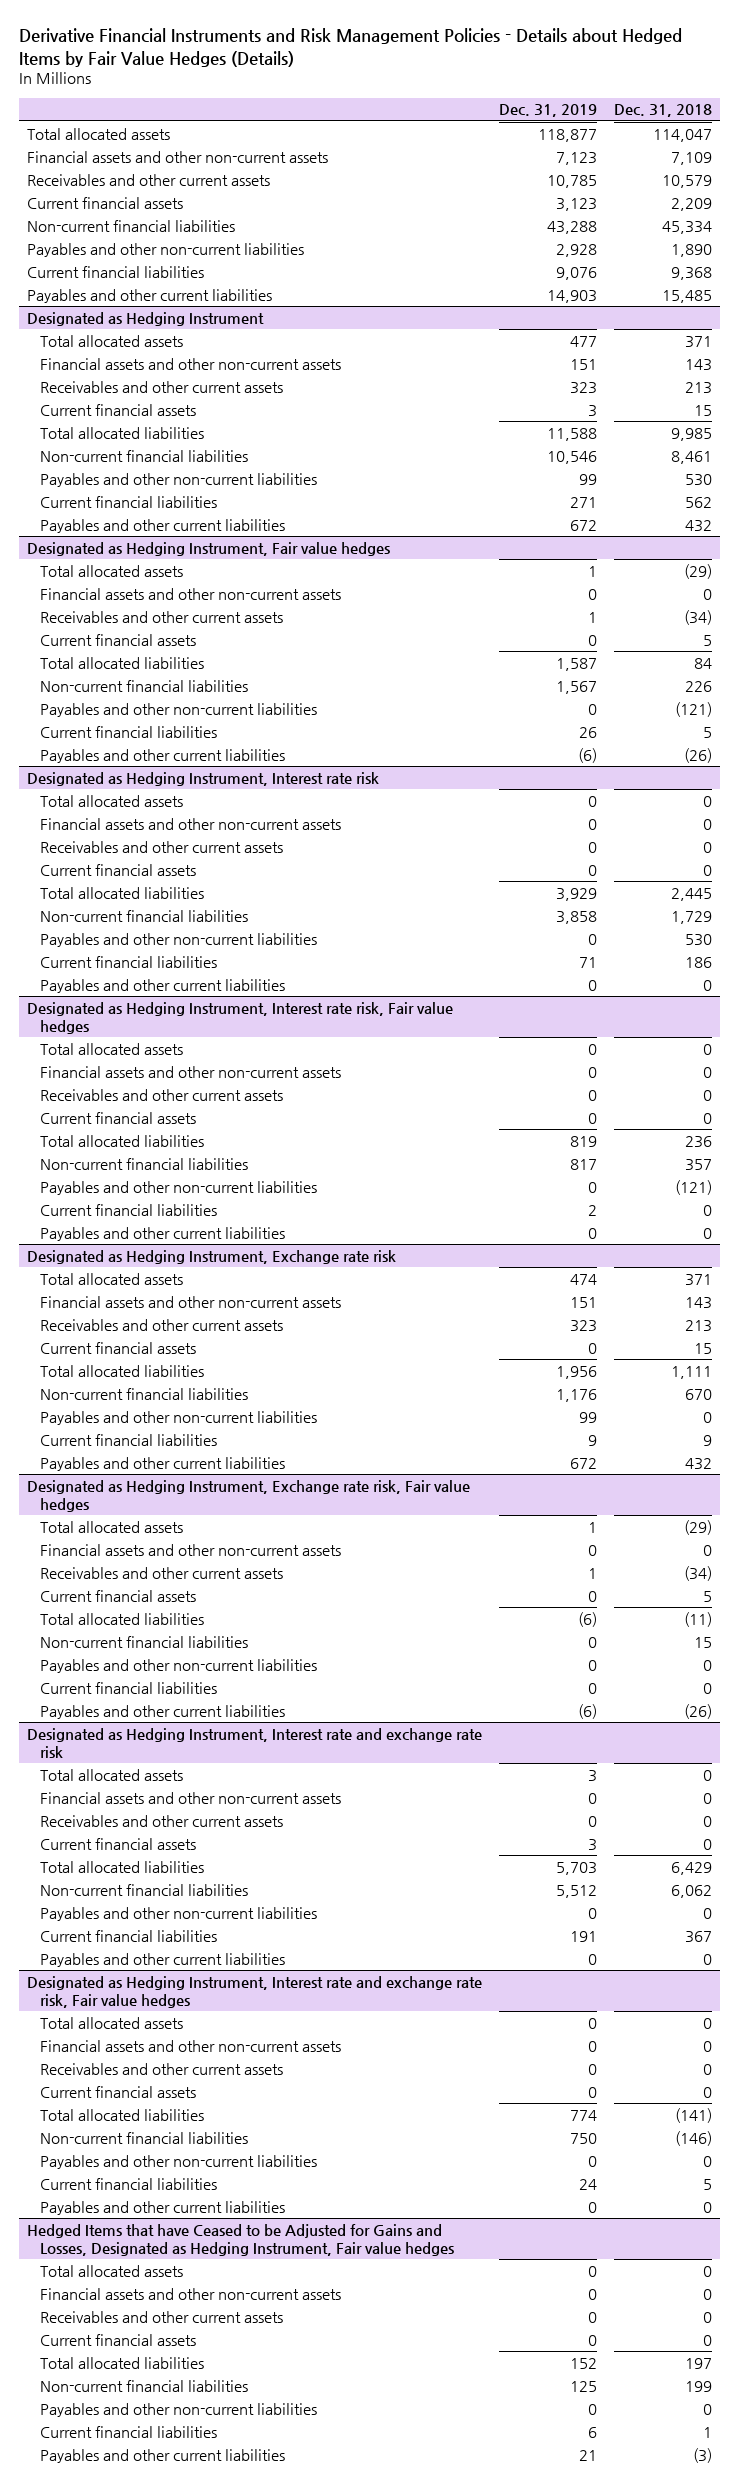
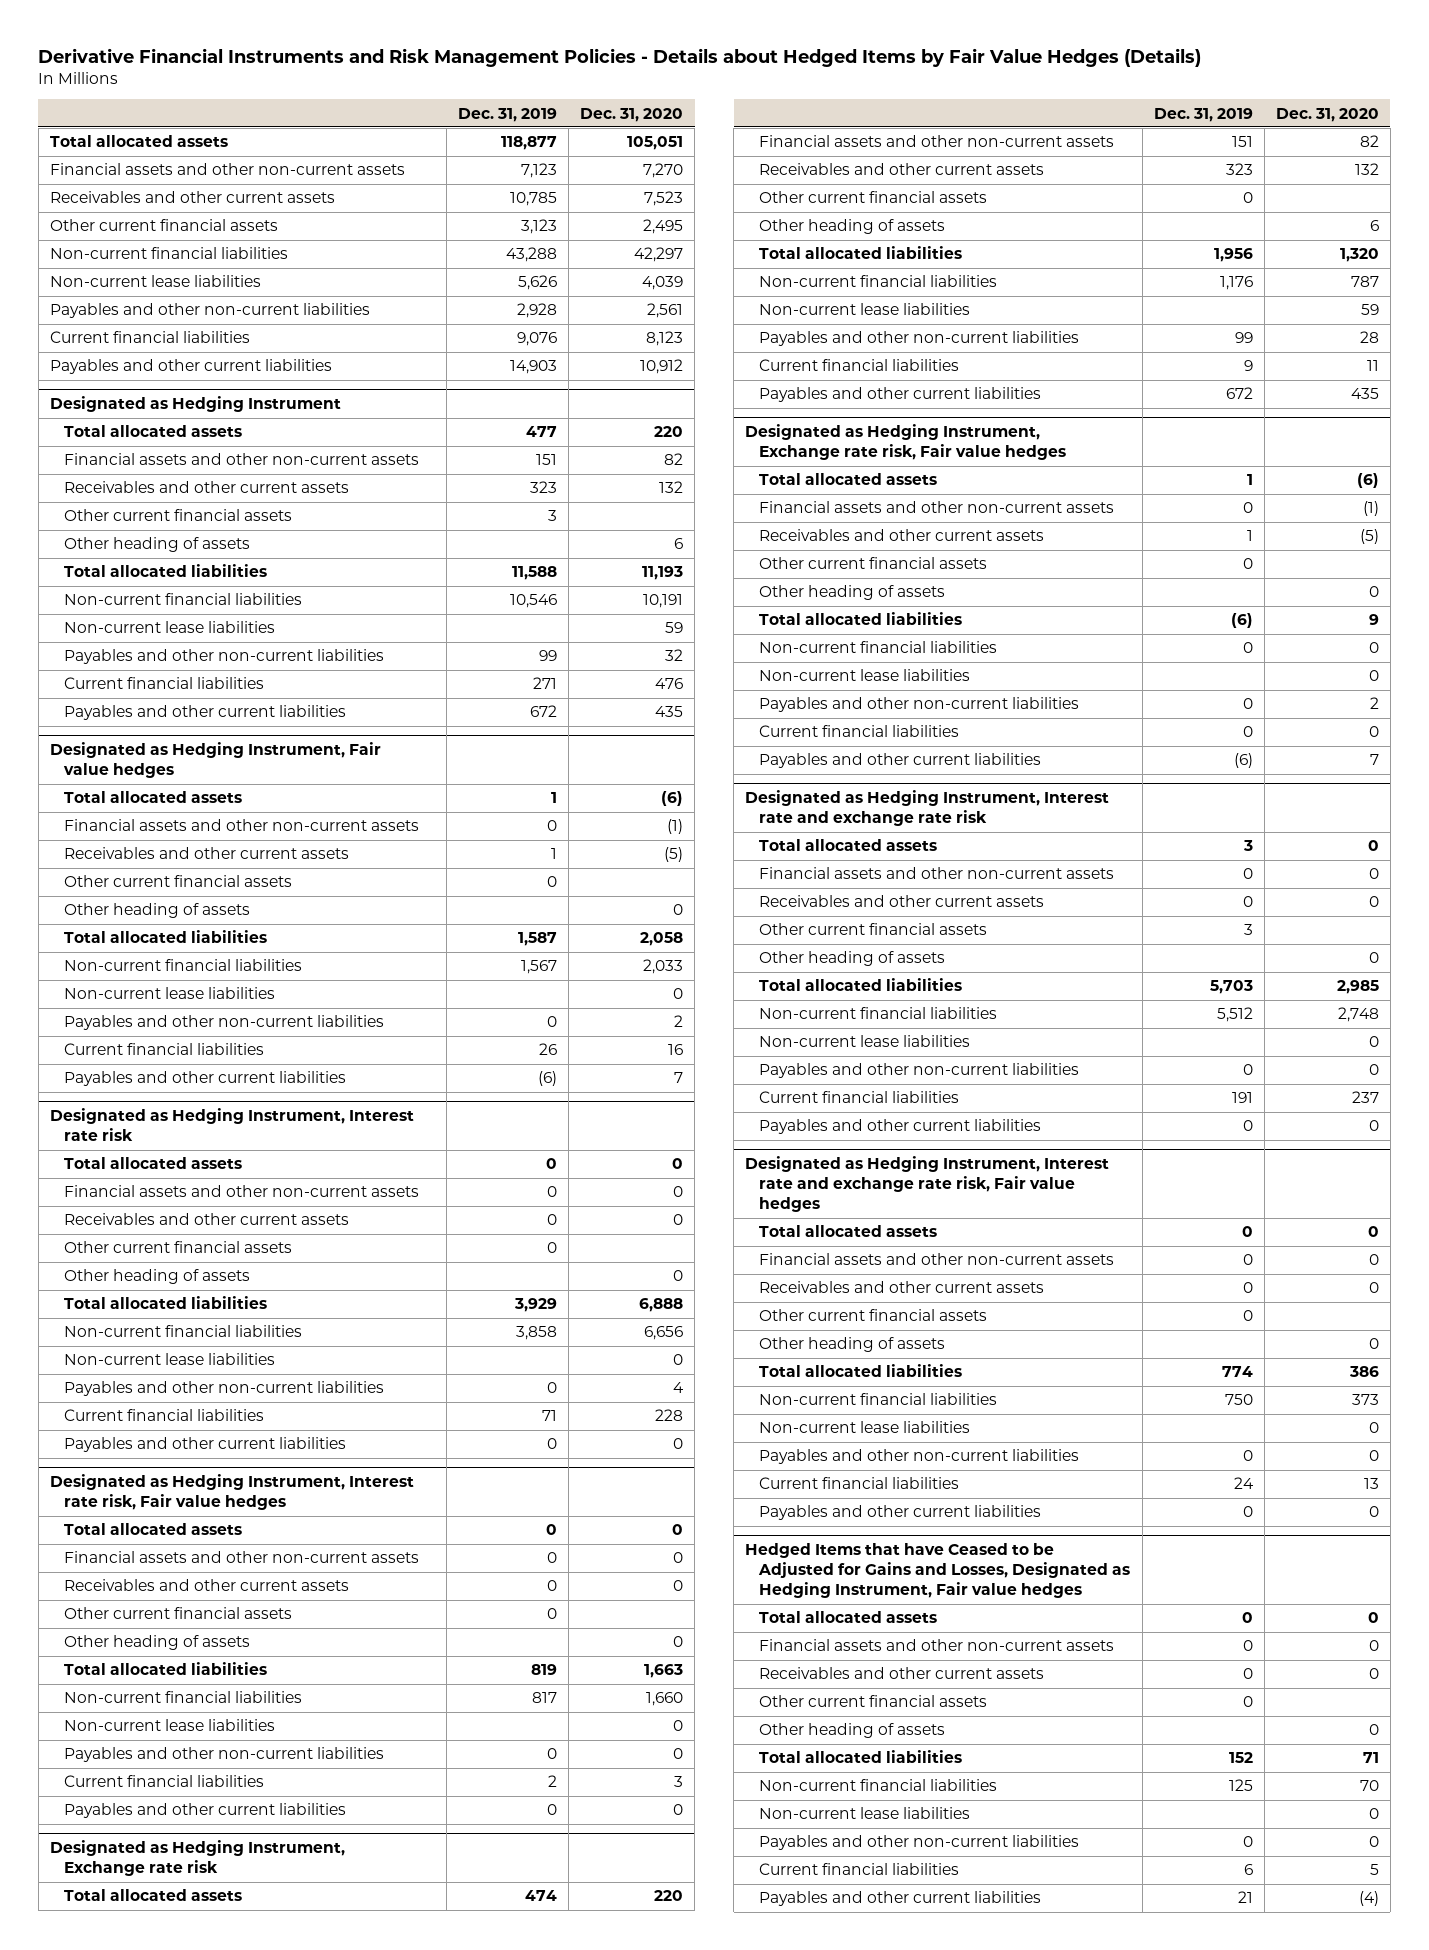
[613,104,712,118] Dec. 31, 2018 -> none
none -> [580,107,684,122] Dec. 31, 2020
[27,196,184,209] Current financial assets -> [49,219,278,232] Other current financial assets
none -> [49,275,261,288] Non-current lease liabilities
[40,403,197,416] Current financial assets -> [64,509,293,522] Other current financial assets
none -> [64,537,251,553] Other heading of assets
none -> [64,621,276,634] Non-current lease liabilities
[40,633,197,646] Current financial assets -> [64,875,293,888] Other current financial assets
none -> [64,903,251,919] Other heading of assets
none -> [64,987,276,1000] Non-current lease liabilities
[40,863,197,876] Current financial assets -> [64,1241,293,1254] Other current financial assets
none -> [64,1269,251,1285] Other heading of assets
none -> [64,1353,276,1366] Non-current lease liabilities
[40,1111,197,1124] Current financial assets -> [64,1607,293,1620] Other current financial assets
none -> [64,1635,251,1651] Other heading of assets
none -> [64,1719,276,1732] Non-current lease liabilities
[40,1341,197,1354] Current financial assets -> [759,191,988,204] Other current financial assets
none -> [759,219,946,235] Other heading of assets
none -> [759,303,971,316] Non-current lease liabilities
[40,1589,197,1602] Current financial assets -> [759,557,988,570] Other current financial assets
none -> [759,585,946,601] Other heading of assets
none -> [759,669,971,682] Non-current lease liabilities
[40,1837,197,1850] Current financial assets -> [759,923,988,936] Other current financial assets
none -> [759,951,946,967] Other heading of assets
none -> [759,1035,971,1048] Non-current lease liabilities
[40,2085,197,2098] Current financial assets -> [759,1309,988,1322] Other current financial assets
none -> [759,1337,946,1353] Other heading of assets
none -> [759,1421,971,1434] Non-current lease liabilities
[40,2333,197,2346] Current financial assets -> [759,1695,988,1708] Other current financial assets
none -> [759,1723,946,1739] Other heading of assets
none -> [759,1807,971,1820] Non-current lease liabilities

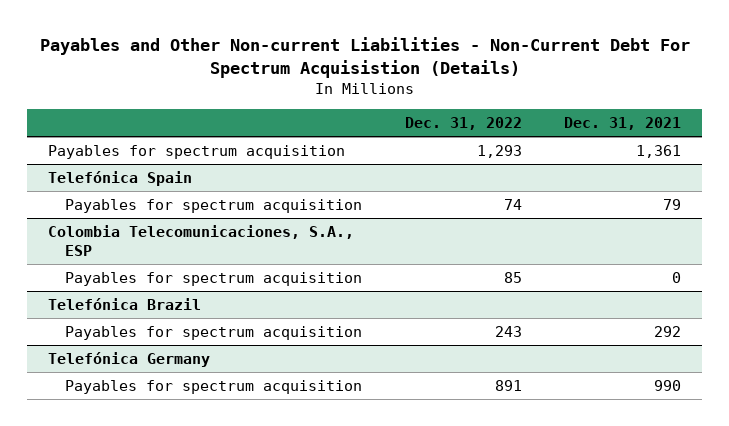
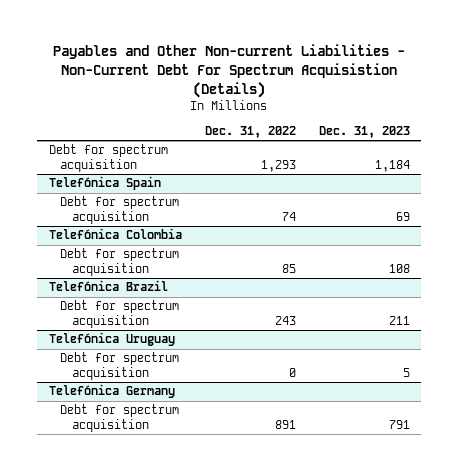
[563,117,681,131] Dec. 31, 2021 -> none
none -> [318,126,410,139] Dec. 31, 2023
[48,145,346,160] Payables for spectrum acquisition -> [48,144,168,172] Debt for spectrum acquisition
[65,199,363,214] Payables for spectrum acquisition -> [60,196,180,224] Debt for spectrum acquisition
[48,225,355,256] Colombia Telecomunicaciones, S.A., ESP -> [48,228,182,240] Telefónica Colombia
[65,272,363,287] Payables for spectrum acquisition -> [60,248,180,276] Debt for spectrum acquisition
[65,326,363,341] Payables for spectrum acquisition -> [60,300,180,328] Debt for spectrum acquisition
none -> [48,332,175,347] Telefónica Uruguay
none -> [60,352,180,380] Debt for spectrum acquisition
[65,380,363,395] Payables for spectrum acquisition -> [60,404,180,432] Debt for spectrum acquisition

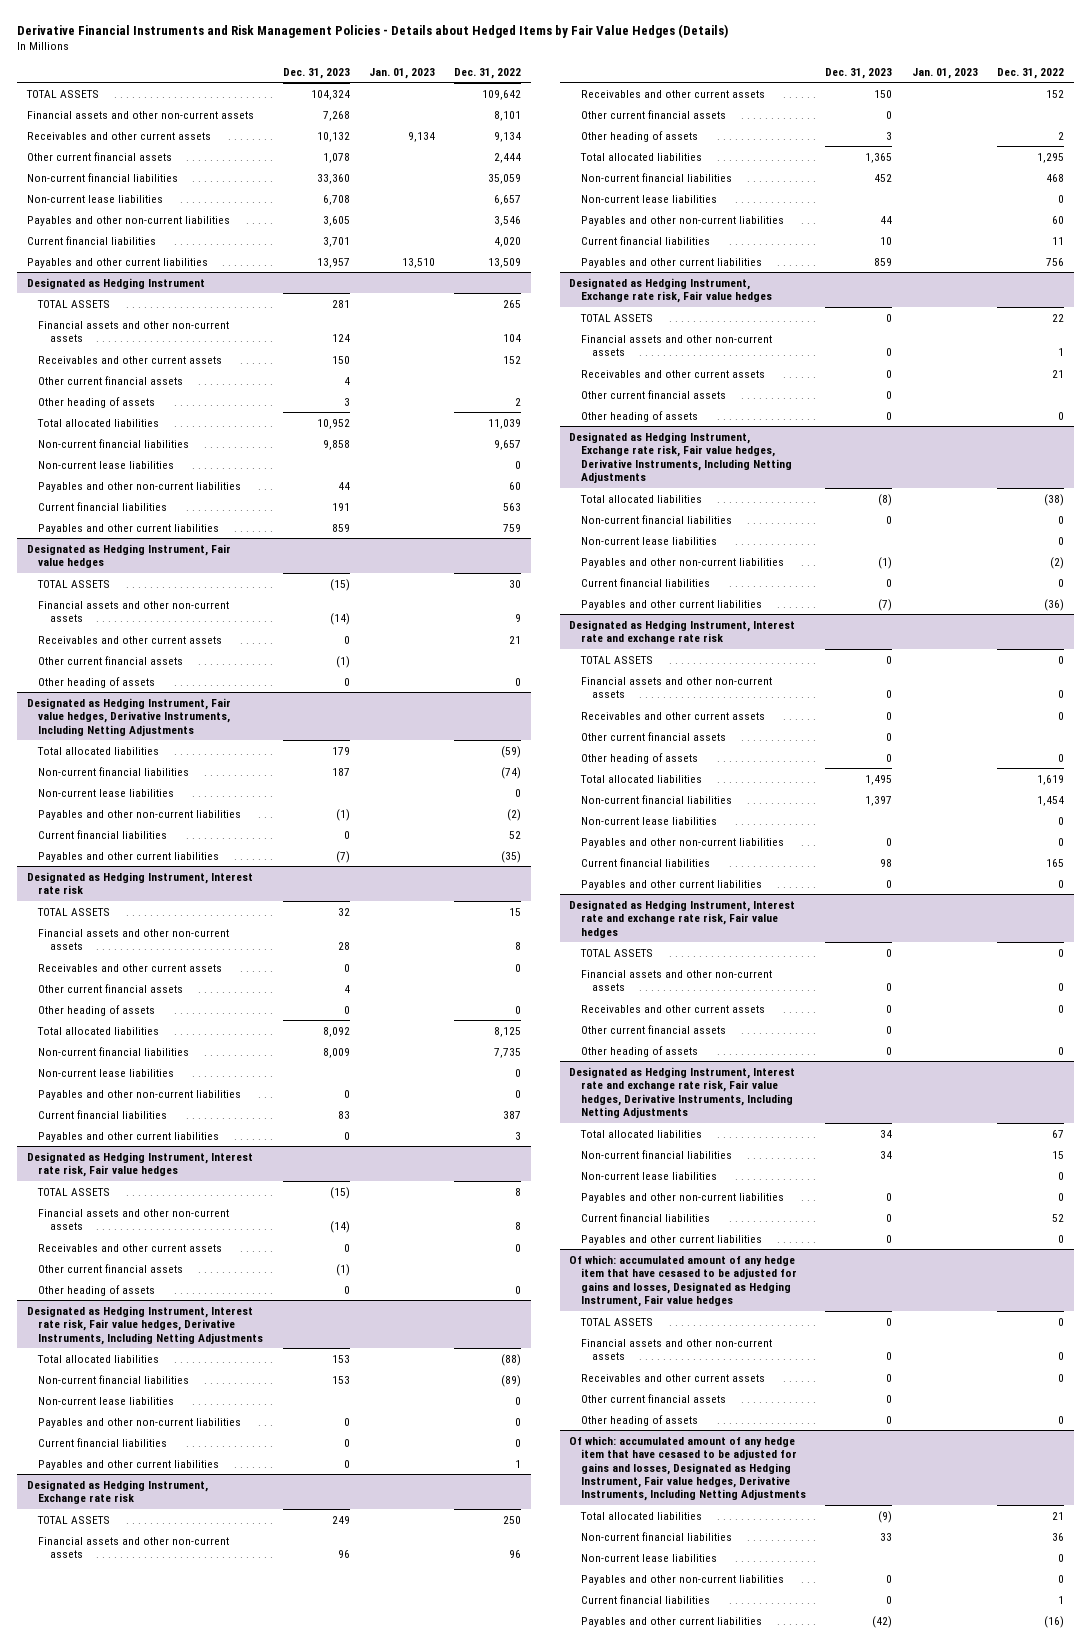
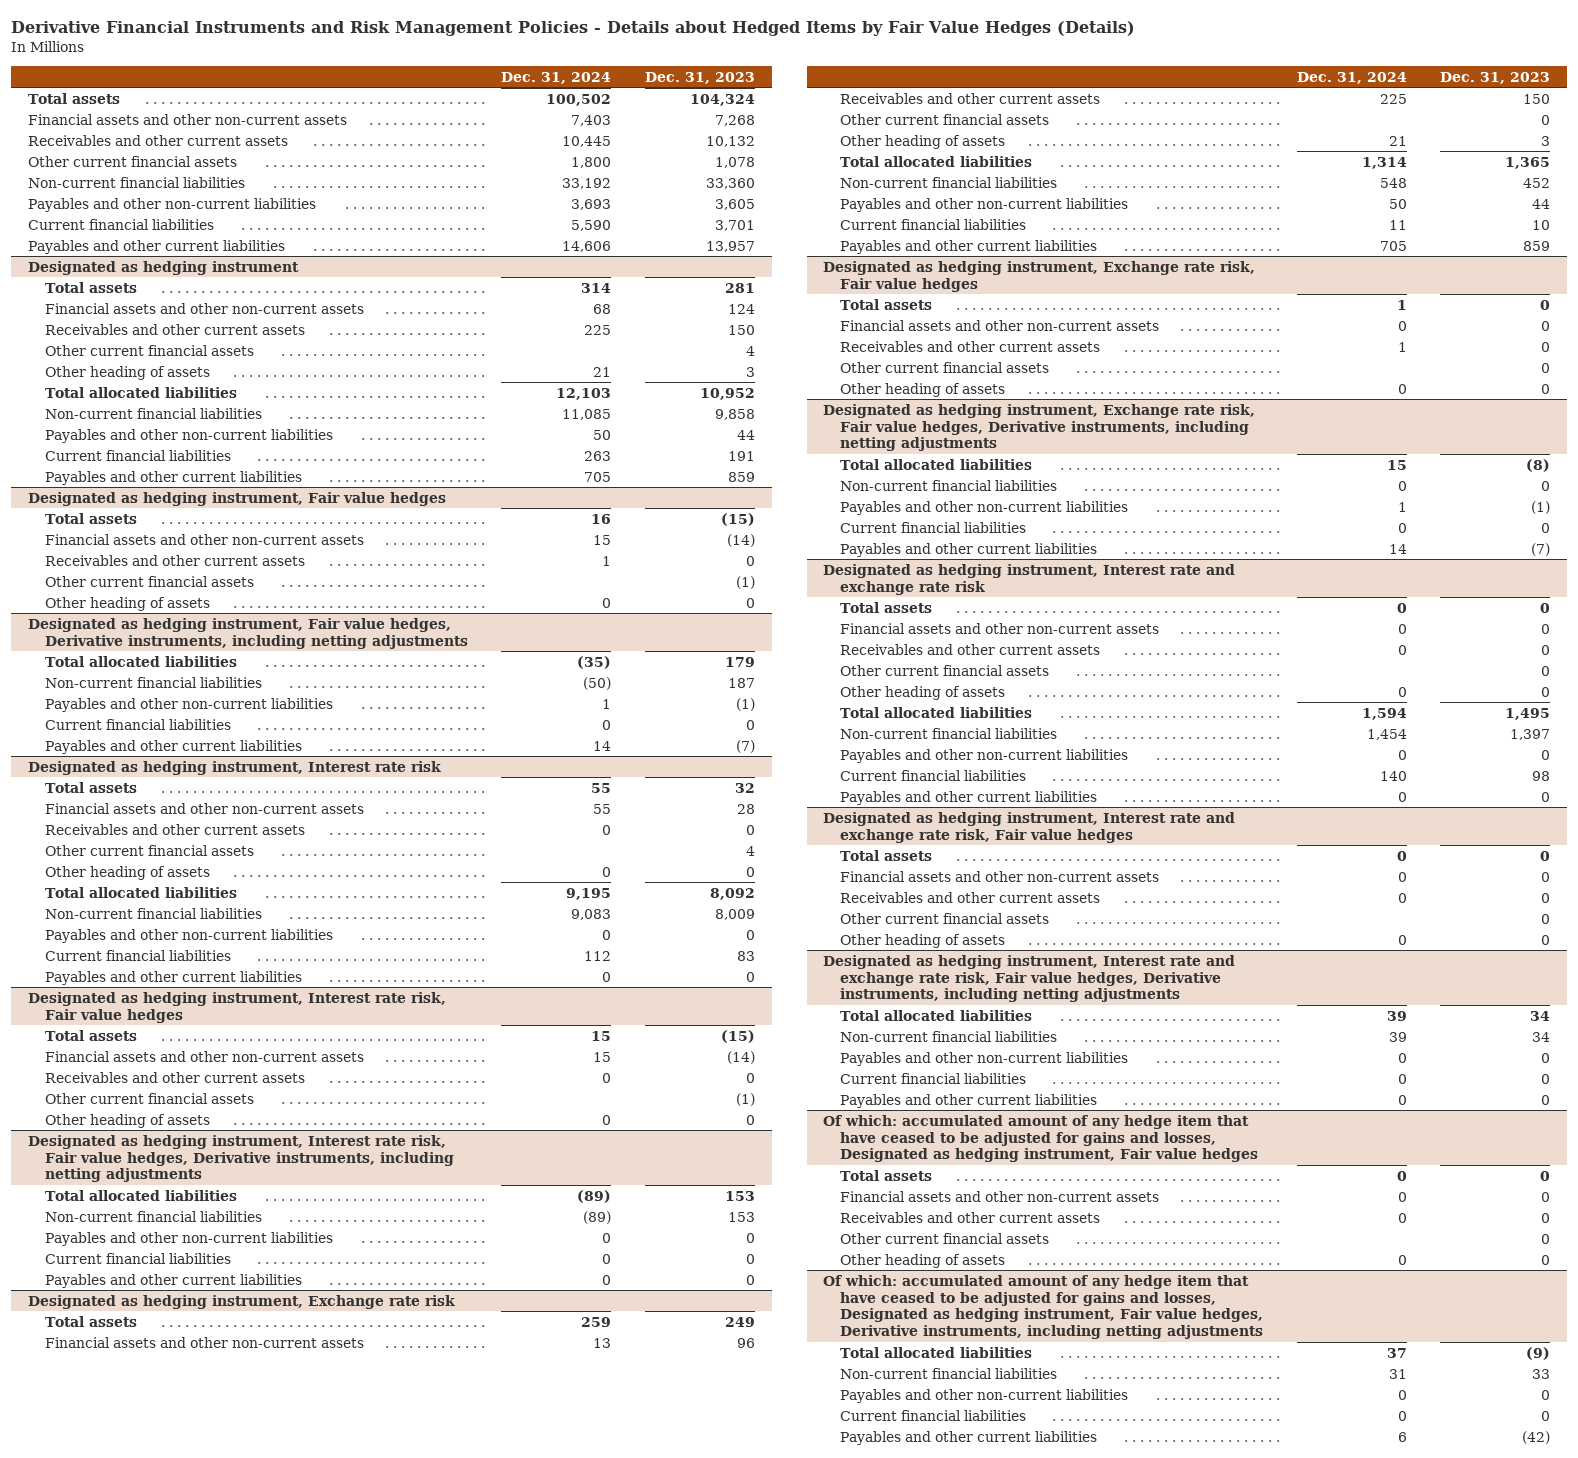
[369,67,436,79] Jan. 01, 2023 -> none
[454,67,522,79] Dec. 31, 2022 -> none
none -> [501,71,612,84] Dec. 31, 2024
[25,89,99,98] TOTAL ASSETS -> [28,92,121,104] Total assets
[26,194,163,203] Non-current lease liabilities -> none
[26,277,205,289] Designated as Hedging Instrument -> [28,260,300,275] Designated as hedging instrument
[37,299,111,308] TOTAL ASSETS -> [44,281,137,293] Total assets
[38,460,175,469] Non-current lease liabilities -> none
[26,543,231,569] Designated as Hedging Instrument, Fair value hedges -> [28,491,447,506] Designated as hedging instrument, Fair value hedges
[37,579,111,588] TOTAL ASSETS -> [44,512,137,524] Total assets
[26,697,231,736] Designated as Hedging Instrument, Fair value hedges, Derivative Instruments, Including Netting Adjustments -> [28,617,468,649] Designated as hedging instrument, Fair value hedges, Derivative instruments, including netting adjustments
[38,788,175,797] Non-current lease liabilities -> none
[26,871,253,895] Designated as Hedging Instrument, Interest rate risk -> [28,760,442,775] Designated as hedging instrument, Interest rate risk
[37,907,111,916] TOTAL ASSETS -> [44,781,137,793] Total assets
[38,1068,175,1077] Non-current lease liabilities -> none
[26,1151,253,1178] Designated as Hedging Instrument, Interest rate risk, Fair value hedges -> [28,991,447,1023] Designated as hedging instrument, Interest rate risk, Fair value hedges
[37,1187,111,1196] TOTAL ASSETS -> [44,1029,137,1041] Total assets
[26,1305,264,1345] Designated as Hedging Instrument, Interest rate risk, Fair value hedges, Derivative Instruments, Including Netting Adjustments -> [28,1134,454,1183] Designated as hedging instrument, Interest rate risk, Fair value hedges, Derivative instruments, including netting adjustments
[38,1396,175,1405] Non-current lease liabilities -> none
[26,1479,208,1505] Designated as Hedging Instrument, Exchange rate risk -> [28,1294,456,1309] Designated as hedging instrument, Exchange rate risk
[37,1515,111,1524] TOTAL ASSETS -> [44,1315,137,1327] Total assets
[580,194,717,203] Non-current lease liabilities -> none
[569,277,772,304] Designated as Hedging Instrument, Exchange rate risk, Fair value hedges -> [823,260,1256,292] Designated as hedging instrument, Exchange rate risk, Fair value hedges
[579,313,653,322] TOTAL ASSETS -> [840,298,933,310] Total assets
[569,431,792,484] Designated as Hedging Instrument, Exchange rate risk, Fair value hedges, Derivative Instruments, Including Netting Adjustments -> [823,403,1256,452] Designated as hedging instrument, Exchange rate risk, Fair value hedges, Derivative instruments, including netting adjustments
[580,536,717,545] Non-current lease liabilities -> none
[569,619,796,645] Designated as Hedging Instrument, Interest rate and exchange rate risk -> [823,563,1236,595] Designated as hedging instrument, Interest rate and exchange rate risk
[579,655,653,664] TOTAL ASSETS -> [840,601,933,613] Total assets
[580,816,717,825] Non-current lease liabilities -> none
[569,899,796,938] Designated as Hedging Instrument, Interest rate and exchange rate risk, Fair value hedges -> [823,811,1236,843] Designated as hedging instrument, Interest rate and exchange rate risk, Fair value hedges
[579,948,653,957] TOTAL ASSETS -> [840,849,933,861] Total assets
[569,1066,796,1119] Designated as Hedging Instrument, Interest rate and exchange rate risk, Fair value hedges, Derivative Instruments, Including Netting Adjustments -> [823,954,1236,1003] Designated as hedging instrument, Interest rate and exchange rate risk, Fair value hedges, Derivative instruments, including netting adjustments
[580,1171,717,1180] Non-current lease liabilities -> none
[569,1254,797,1308] Of which: accumulated amount of any hedge item that have cesased to be adjusted for gains and losses, Designated as Hedging Instrument, Fair value hedges -> [823,1114,1259,1163] Of which: accumulated amount of any hedge item that have ceased to be adjusted for gains and losses, Designated as hedging instrument, Fair value hedges
[579,1317,653,1326] TOTAL ASSETS -> [840,1169,933,1181] Total assets
[569,1435,806,1502] Of which: accumulated amount of any hedge item that have cesased to be adjusted for gains and losses, Designated as Hedging Instrument, Fair value hedges, Derivative Instruments, Including Netting Adjustments -> [823,1274,1264,1340] Of which: accumulated amount of any hedge item that have ceased to be adjusted for gains and losses, Designated as hedging instrument, Fair value hedges, Derivative instruments, including netting adjustments
[580,1553,717,1562] Non-current lease liabilities -> none

